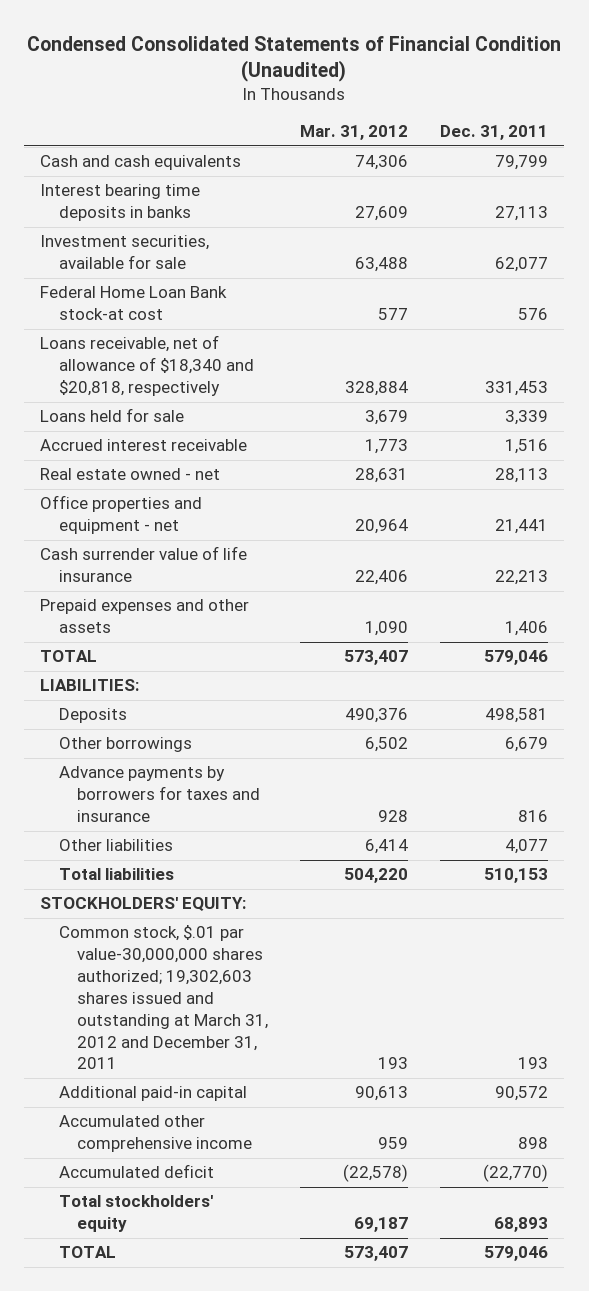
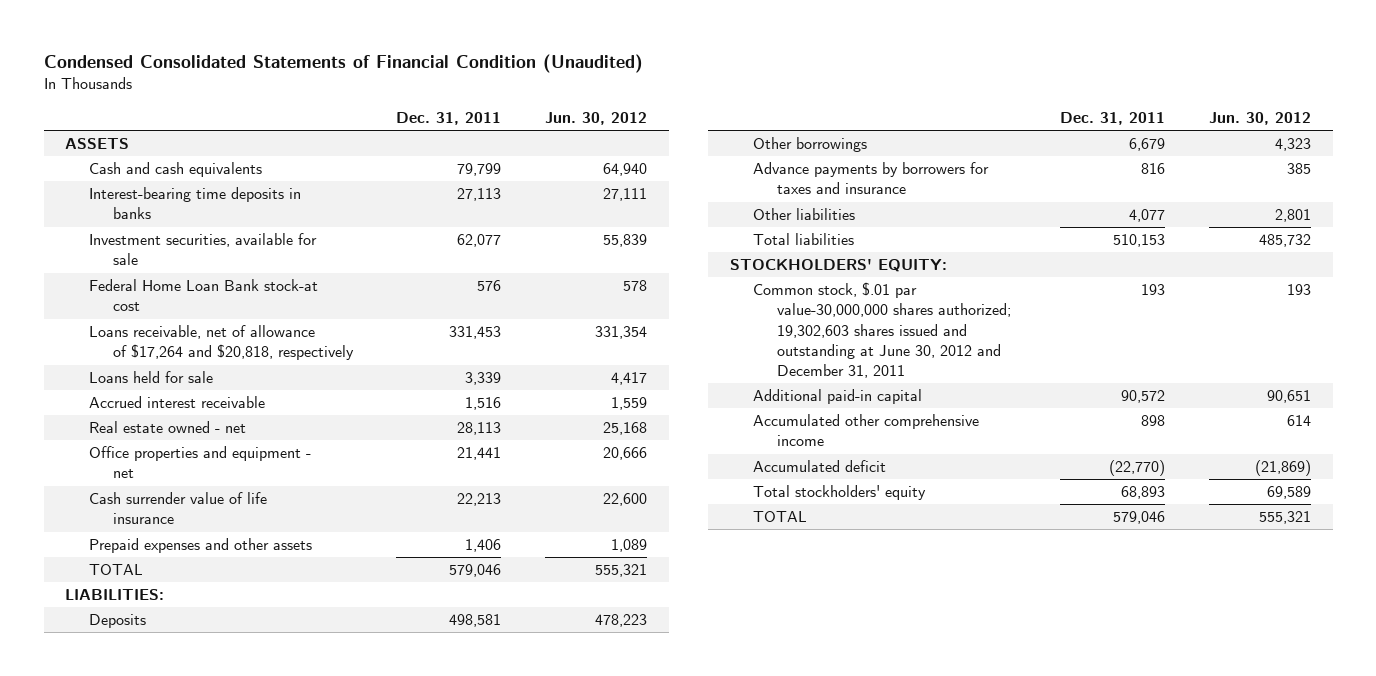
[300,125,409,141] Mar. 31, 2012 -> none
none -> [544,111,647,125] Jun. 30, 2012
none -> [65,138,130,150] ASSETS
[40,184,201,222] Interest bearing time deposits in banks -> [89,187,302,220] Interest-bearing time deposits in banks
[40,335,254,397] Loans receivable, net of allowance of $18,340 and $20,818, respectively -> [89,325,354,361] Loans receivable, net of allowance of $17,264 and $20,818, respectively
[58,925,268,1070] Common stock, $.01 par value-30,000,000 shares authorized; 19,302,603 shares issued and outstanding at March 31, 2012 and December 31, 2011 -> [753,282,1011,378] Common stock, $.01 par value-30,000,000 shares authorized; 19,302,603 shares issued and outstanding at June 30, 2012 and December 31, 2011

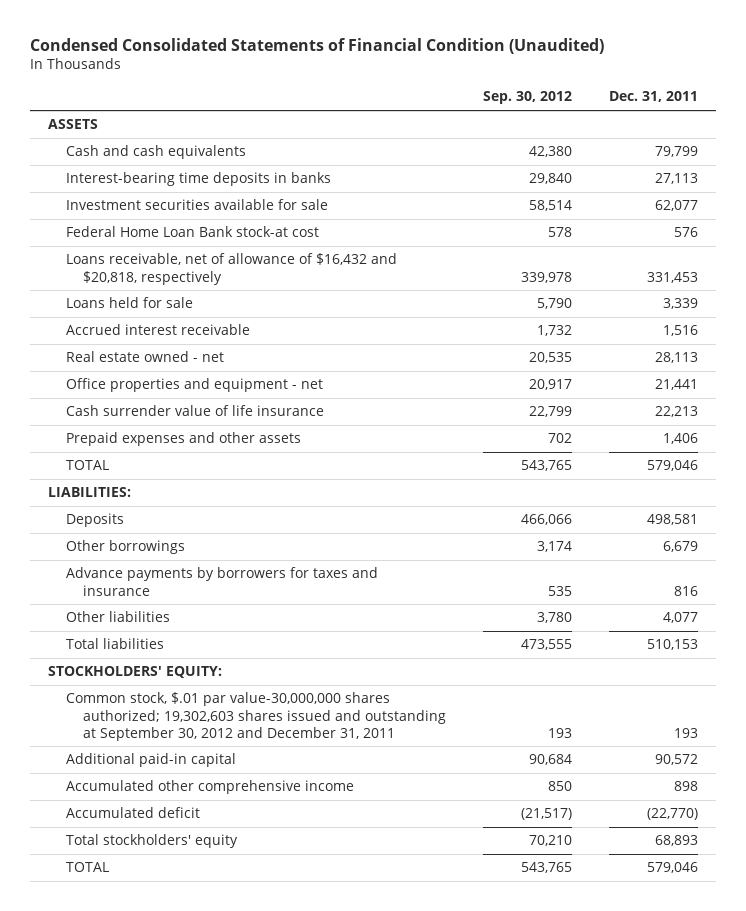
[544,111,647,125] Jun. 30, 2012 -> none
none -> [483,91,573,105] Sep. 30, 2012
[89,233,318,266] Investment securities, available for sale -> [65,199,328,211] Investment securities available for sale
[89,325,354,361] Loans receivable, net of allowance of $17,264 and $20,818, respectively -> [65,253,397,285] Loans receivable, net of allowance of $16,432 and $20,818, respectively
[753,282,1011,378] Common stock, $.01 par value-30,000,000 shares authorized; 19,302,603 shares issued and outstanding at June 30, 2012 and December 31, 2011 -> [65,692,447,741] Common stock, $.01 par value-30,000,000 shares authorized; 19,302,603 shares issued and outstanding at September 30, 2012 and December 31, 2011

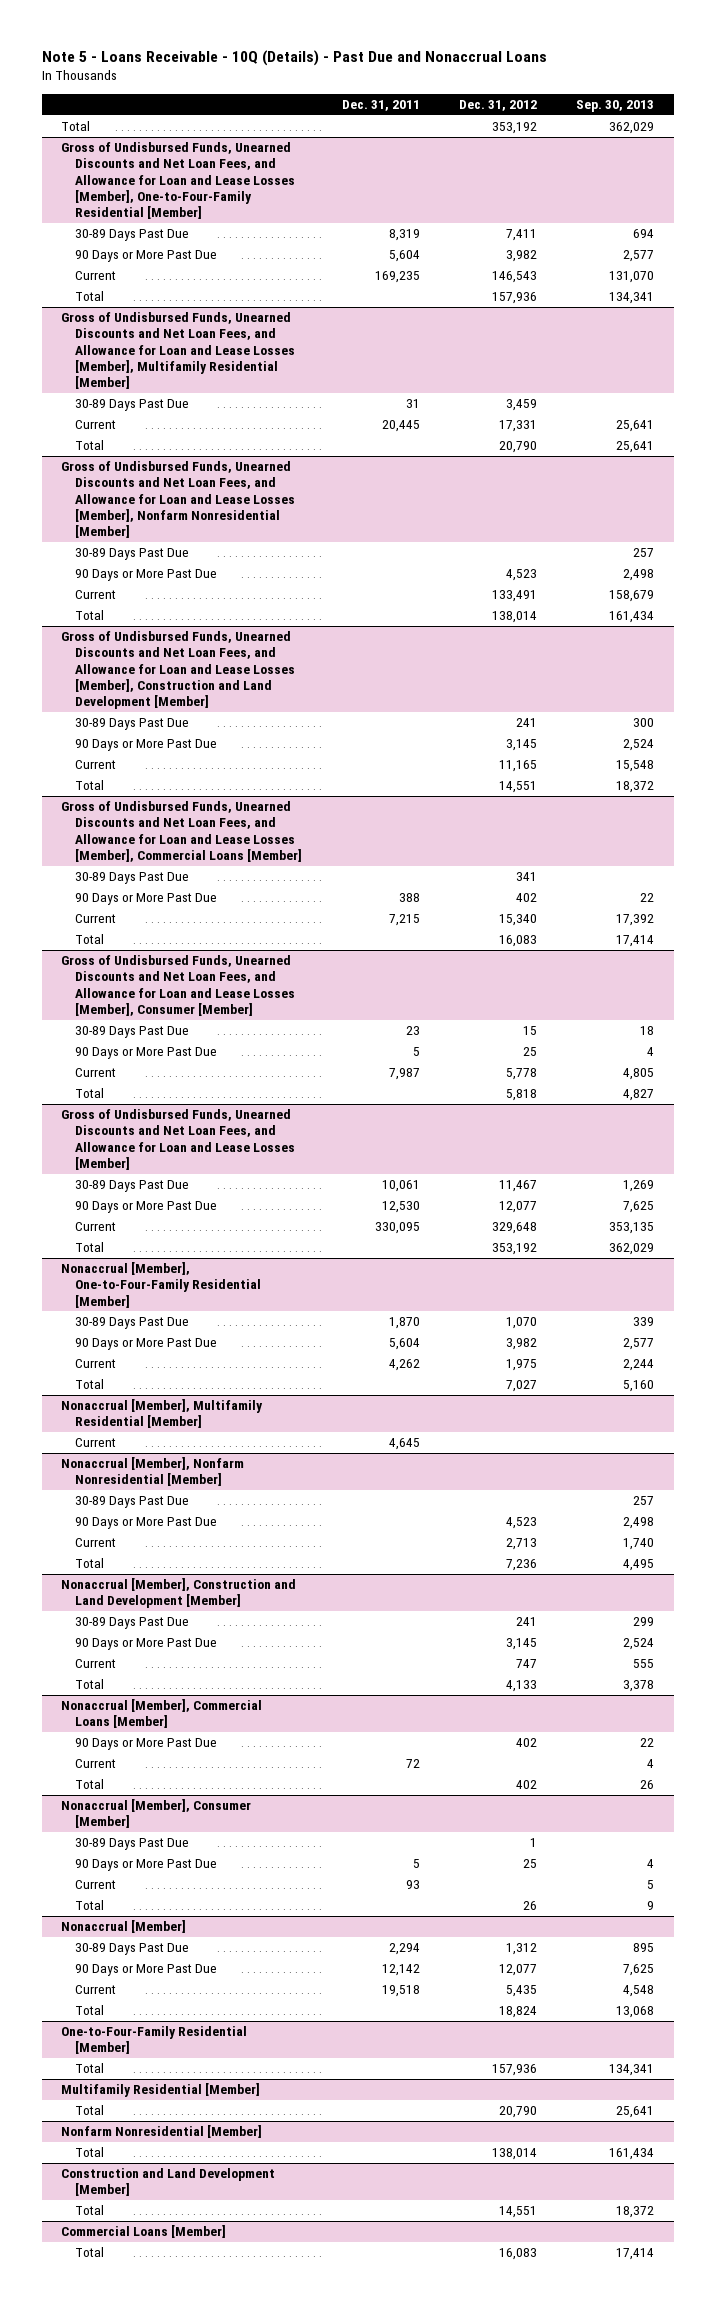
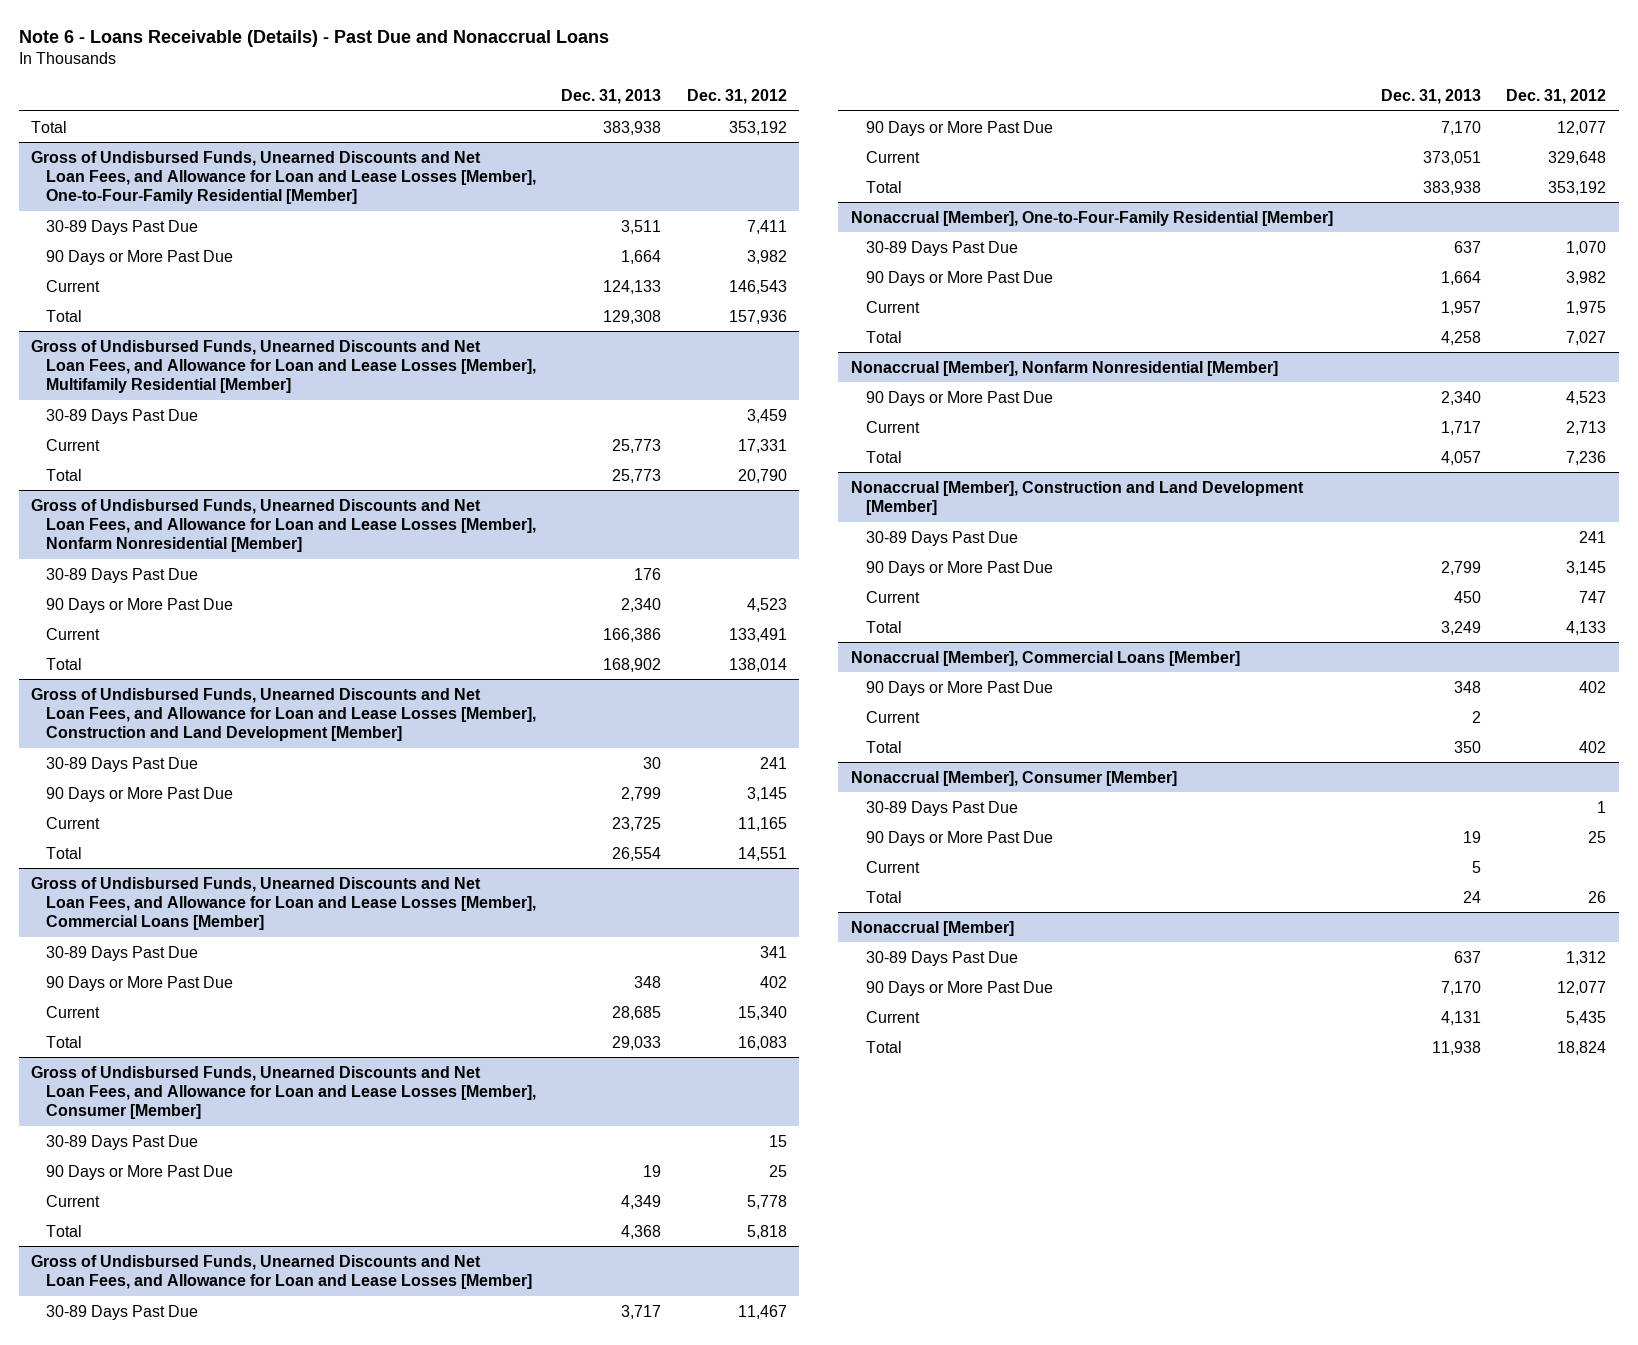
[41,50,547,67] Note 5 - Loans Receivable - 10Q (Details) - Past Due and Nonaccrual Loans -> [18,30,609,48] Note 6 - Loans Receivable (Details) - Past Due and Nonaccrual Loans
[341,99,420,111] Dec. 31, 2011 -> none
[575,99,654,112] Sep. 30, 2013 -> none
none -> [561,88,662,104] Dec. 31, 2013
[61,1399,264,1429] Nonaccrual [Member], Multifamily Residential [Member] -> none
[75,1438,117,1448] Current -> none
[75,1496,190,1509] 30-89 Days Past Due -> none
[61,2026,248,2055] One-to-Four-Family Residential [Member] -> none
[75,2063,105,2074] Total -> none
[61,2083,261,2098] Multifamily Residential [Member] -> none
[75,2105,105,2116] Total -> none
[61,2125,263,2139] Nonfarm Nonresidential [Member] -> none
[75,2147,105,2158] Total -> none
[61,2168,276,2197] Construction and Land Development [Member] -> none
[75,2205,105,2216] Total -> none
[61,2225,227,2239] Commercial Loans [Member] -> none
[75,2247,105,2258] Total -> none

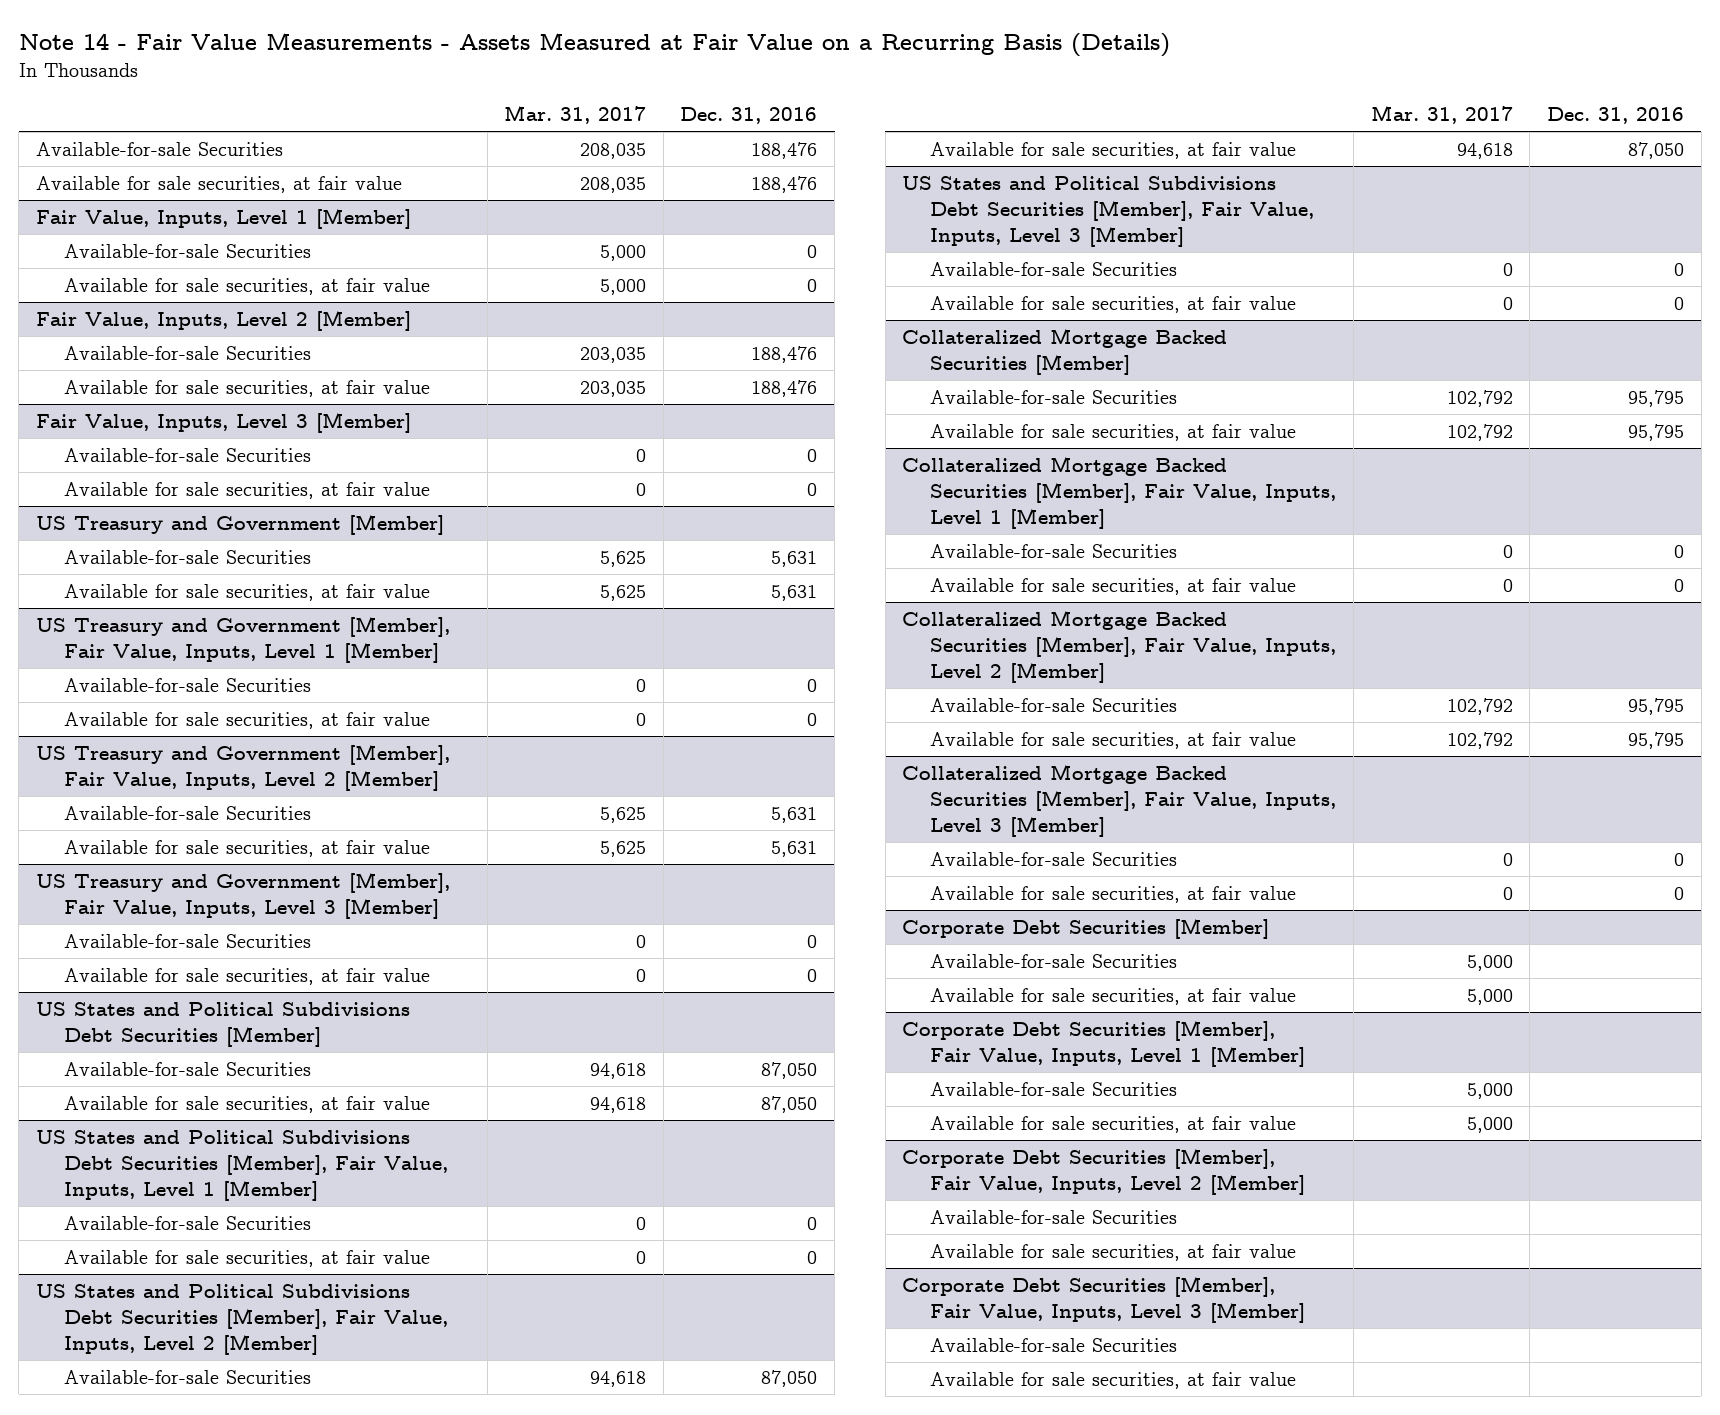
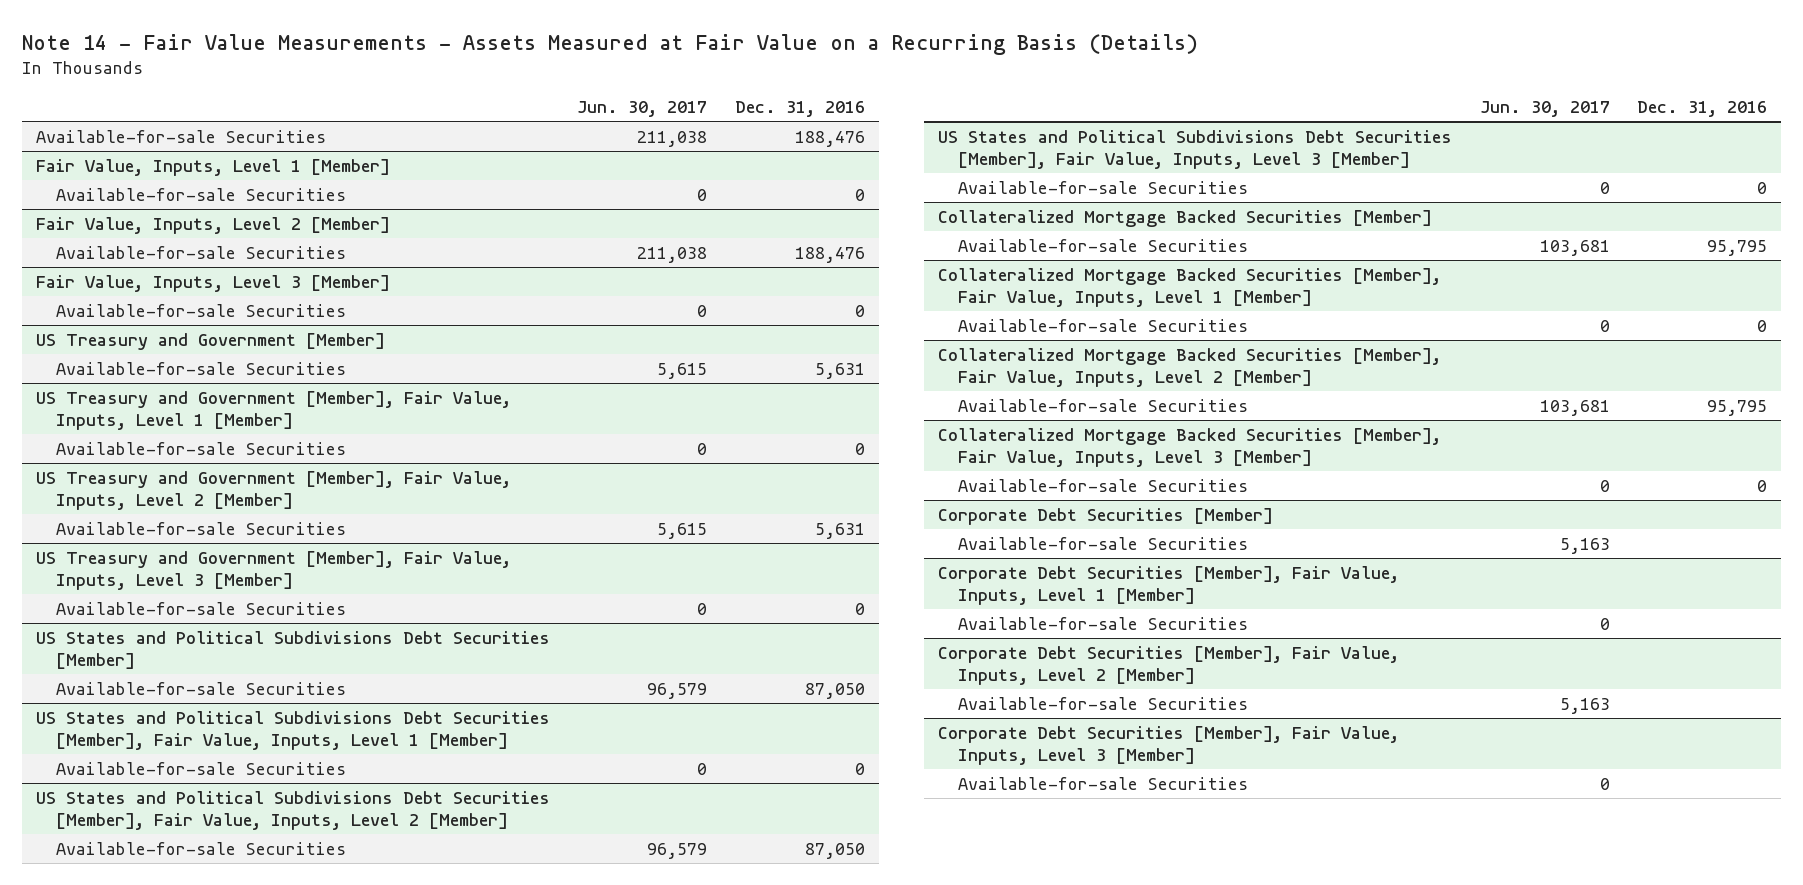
[504,105,647,125] Mar. 31, 2017 -> none
none -> [577,101,708,118] Jun. 30, 2017
[35,175,402,193] Available for sale securities, at fair value -> none
[63,277,430,295] Available for sale securities, at fair value -> none
[63,379,430,397] Available for sale securities, at fair value -> none
[63,481,430,499] Available for sale securities, at fair value -> none
[63,583,430,601] Available for sale securities, at fair value -> none
[63,711,430,729] Available for sale securities, at fair value -> none
[63,839,430,857] Available for sale securities, at fair value -> none
[63,967,430,985] Available for sale securities, at fair value -> none
[63,1095,430,1113] Available for sale securities, at fair value -> none
[63,1249,430,1267] Available for sale securities, at fair value -> none
[930,141,1297,159] Available for sale securities, at fair value -> none
[930,295,1297,313] Available for sale securities, at fair value -> none
[930,423,1297,441] Available for sale securities, at fair value -> none
[930,577,1297,595] Available for sale securities, at fair value -> none
[930,731,1297,749] Available for sale securities, at fair value -> none
[930,885,1297,903] Available for sale securities, at fair value -> none
[930,987,1297,1005] Available for sale securities, at fair value -> none
[930,1115,1297,1133] Available for sale securities, at fair value -> none
[930,1243,1297,1261] Available for sale securities, at fair value -> none
[930,1371,1297,1389] Available for sale securities, at fair value -> none

